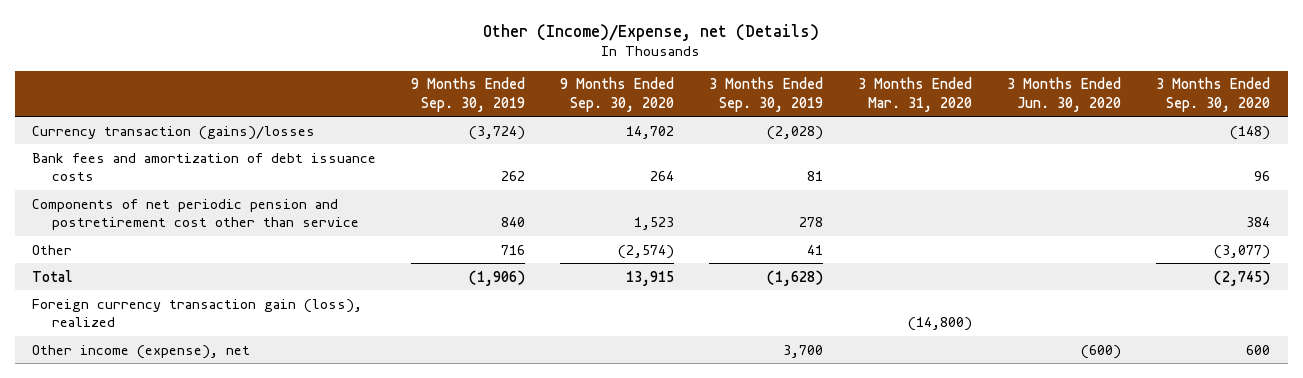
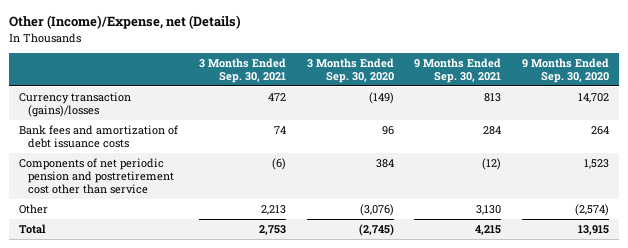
[411,77,526,112] 9 Months Ended Sep. 30, 2019 -> none
[709,77,824,112] 3 Months Ended Sep. 30, 2019 -> none
[858,77,973,112] 3 Months Ended Mar. 31, 2020 -> none
[1007,77,1122,112] 3 Months Ended Jun. 30, 2020 -> none
none -> [198,57,286,83] 3 Months Ended Sep. 30, 2021
none -> [414,57,502,83] 9 Months Ended Sep. 30, 2021
[1230,125,1271,140] (148) -> [368,92,394,105] (149)
[1214,244,1271,259] (3,077) -> [359,204,394,217] (3,076)
[32,298,363,327] Foreign currency transaction gain (loss), realized -> none
[32,344,251,359] Other income (expense), net -> none

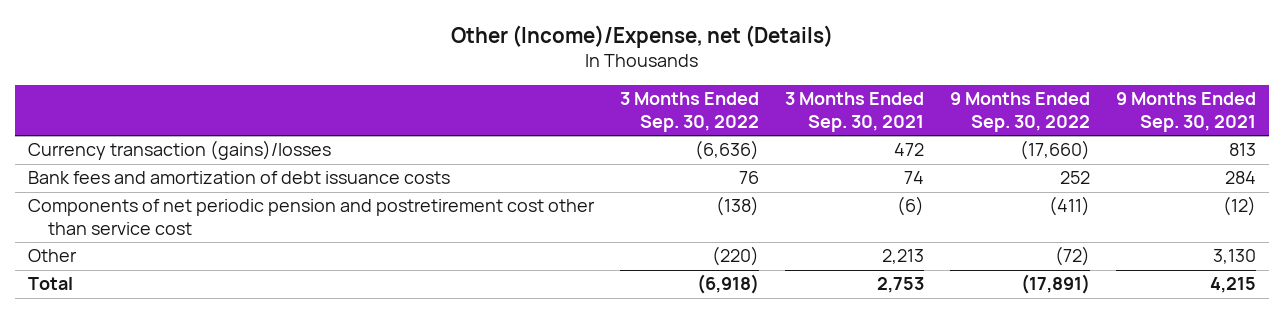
[306,57,394,83] 3 Months Ended Sep. 30, 2020 -> none
[521,57,609,83] 9 Months Ended Sep. 30, 2020 -> none
none -> [620,92,760,133] 3 Months Ended Sep. 30, 2022
none -> [949,92,1090,133] 9 Months Ended Sep. 30, 2022
[19,158,175,195] Components of net periodic pension and postretirement cost other than service -> [28,199,596,236] Components of net periodic pension and postretirement cost other than service cost

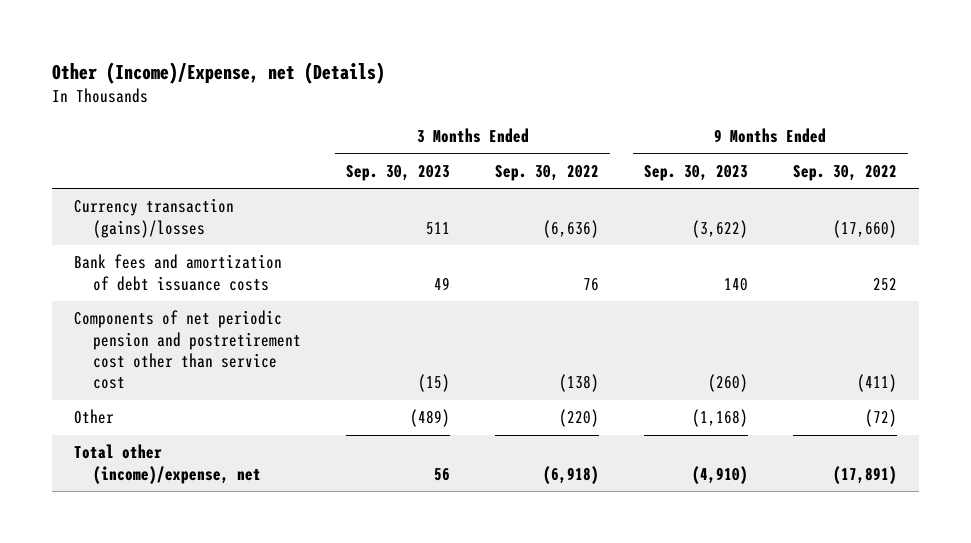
[785,92,925,133] 3 Months Ended Sep. 30, 2021 -> none
[1115,92,1256,133] 9 Months Ended Sep. 30, 2021 -> none
none -> [346,164,451,181] Sep. 30, 2023
none -> [643,164,748,181] Sep. 30, 2023
[28,277,74,291] Total -> [74,444,262,484] Total other (income)/expense, net

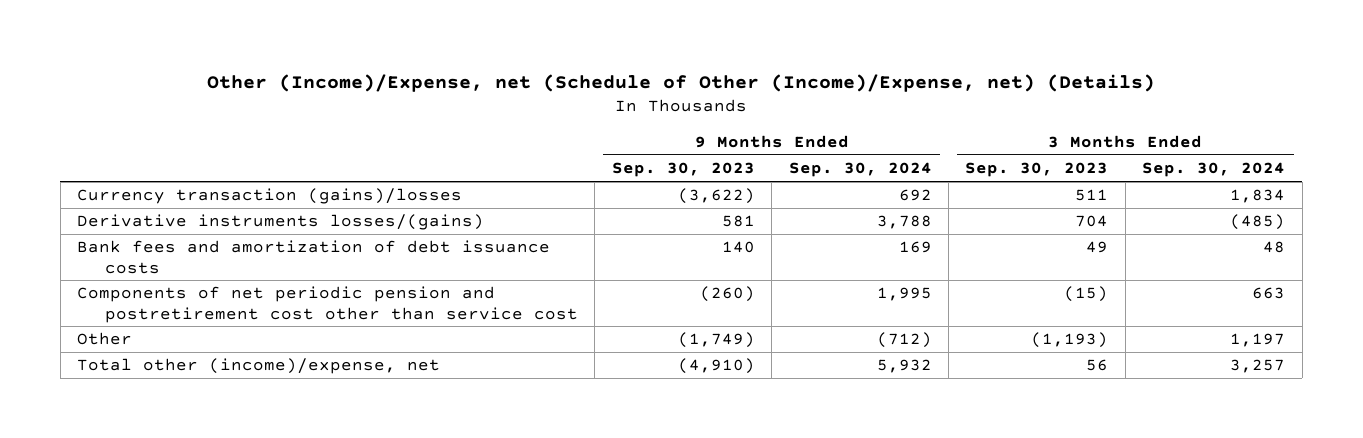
[51,61,385,84] Other (Income)/Expense, net (Details) -> [207,73,1156,92] Other (Income)/Expense, net (Schedule of Other (Income)/Expense, net) (Details)
[495,164,600,181] Sep. 30, 2022 -> none
[792,164,897,181] Sep. 30, 2022 -> none
none -> [788,162,932,178] Sep. 30, 2024
none -> [1142,162,1286,178] Sep. 30, 2024
none -> [77,214,485,231] Derivative instruments losses/(gains)
[410,409,451,428] (489) -> [1031,332,1109,349] (1,193)
[691,409,748,428] (1,168) -> [677,332,755,349] (1,749)

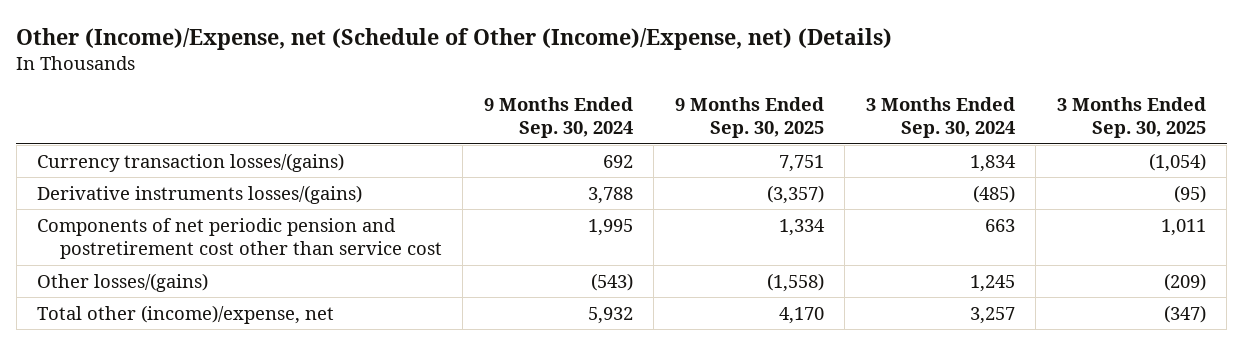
[611,162,755,178] Sep. 30, 2023 -> none
[965,162,1109,178] Sep. 30, 2023 -> none
none -> [674,96,824,139] 9 Months Ended Sep. 30, 2025
none -> [1056,96,1206,139] 3 Months Ended Sep. 30, 2025
[77,188,463,205] Currency transaction (gains)/losses -> [37,152,345,172] Currency transaction losses/(gains)
[77,240,551,274] Bank fees and amortization of debt issuance costs -> none
[77,332,133,346] Other -> [37,272,209,292] Other losses/(gains)
[876,332,932,349] (712) -> [590,272,633,291] (543)
[1230,333,1286,348] 1,197 -> [969,274,1015,292] 1,245

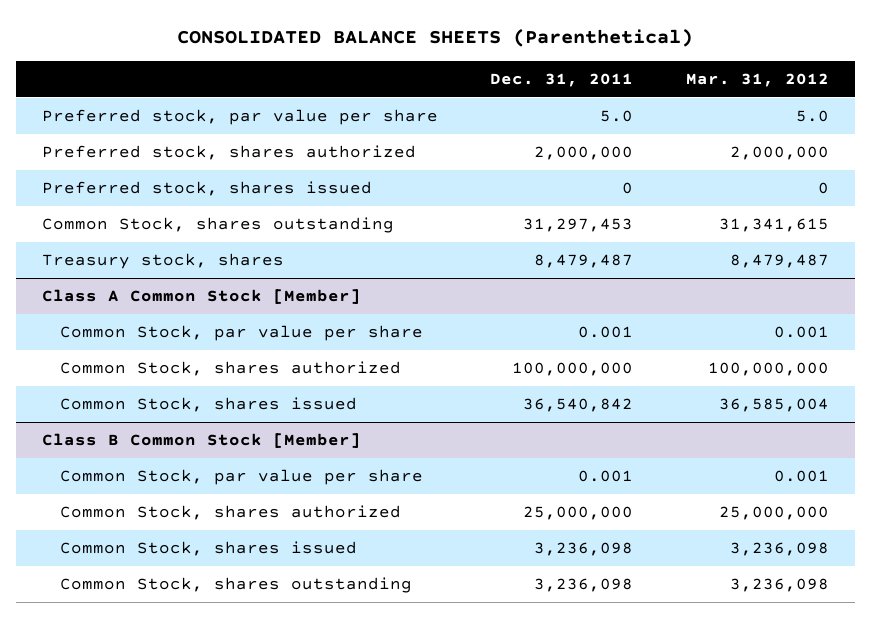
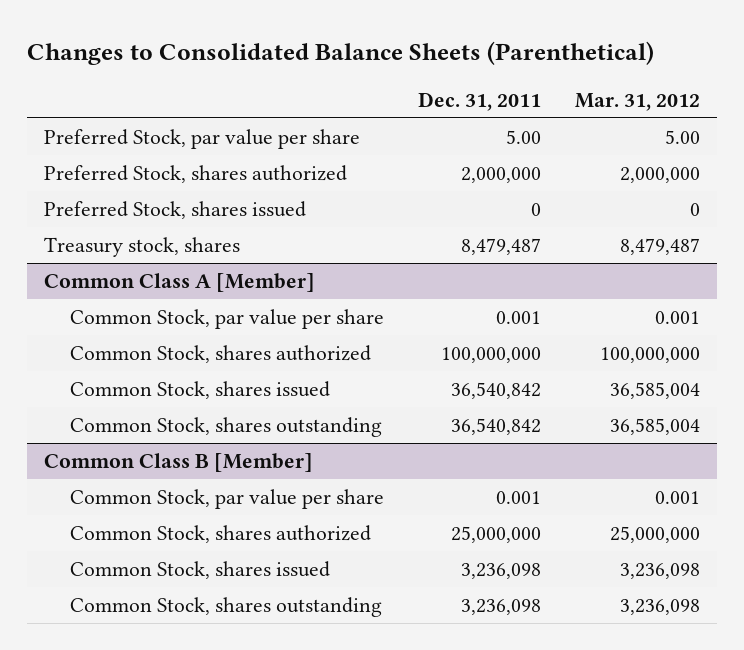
[177,29,694,48] CONSOLIDATED BALANCE SHEETS (Parenthetical) -> [26,41,654,66] Changes to Consolidated Balance Sheets (Parenthetical)
[42,217,395,234] Common Stock, shares outstanding -> none
[42,109,439,126] Preferred stock, par value per share -> [43,128,360,149] Preferred Stock, par value per share
[600,110,634,123] 5.0 -> [506,129,542,144] 5.00
[795,110,829,123] 5.0 -> [665,129,701,144] 5.00
[42,145,417,161] Preferred stock, shares authorized -> [43,164,347,183] Preferred Stock, shares authorized
[42,181,373,197] Preferred stock, shares issued -> [43,200,306,219] Preferred Stock, shares issued
[42,289,362,305] Class A Common Stock [Member] -> [43,272,315,292] Common Class A [Member]
none -> [70,416,383,437] Common Stock, shares outstanding
[42,433,362,449] Class B Common Stock [Member] -> [43,452,313,472] Common Class B [Member]

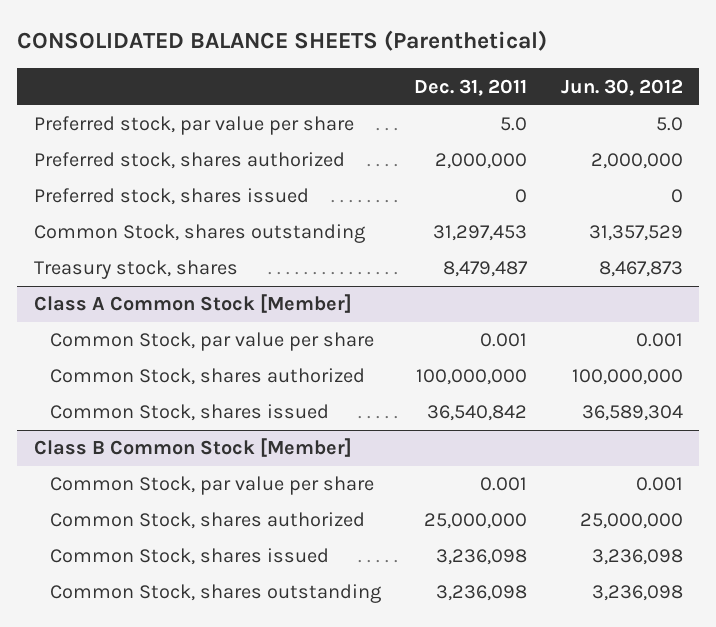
[26,41,654,66] Changes to Consolidated Balance Sheets (Parenthetical) -> [17,30,548,52] CONSOLIDATED BALANCE SHEETS (Parenthetical)
[575,92,701,111] Mar. 31, 2012 -> none
none -> [560,78,683,96] Jun. 30, 2012
[43,128,360,149] Preferred Stock, par value per share -> [33,116,354,136] Preferred stock, par value per share
[506,129,542,144] 5.00 -> [500,117,528,132] 5.0
[43,164,347,183] Preferred Stock, shares authorized -> [33,152,345,170] Preferred stock, shares authorized
[43,200,306,219] Preferred Stock, shares issued -> [33,188,309,206] Preferred stock, shares issued
none -> [33,224,365,244] Common Stock, shares outstanding
[43,272,315,292] Common Class A [Member] -> [33,294,352,314] Class A Common Stock [Member]
[70,416,383,437] Common Stock, shares outstanding -> none
[43,452,313,472] Common Class B [Member] -> [33,438,352,458] Class B Common Stock [Member]

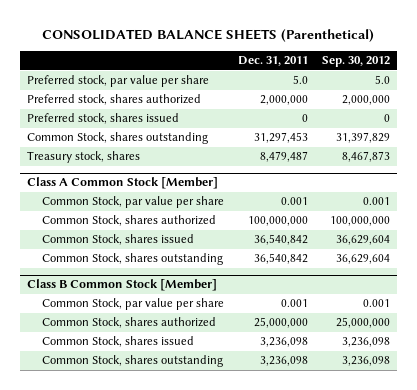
[560,78,683,96] Jun. 30, 2012 -> none
none -> [322,56,391,68] Sep. 30, 2012
none -> [42,253,224,266] Common Stock, shares outstanding

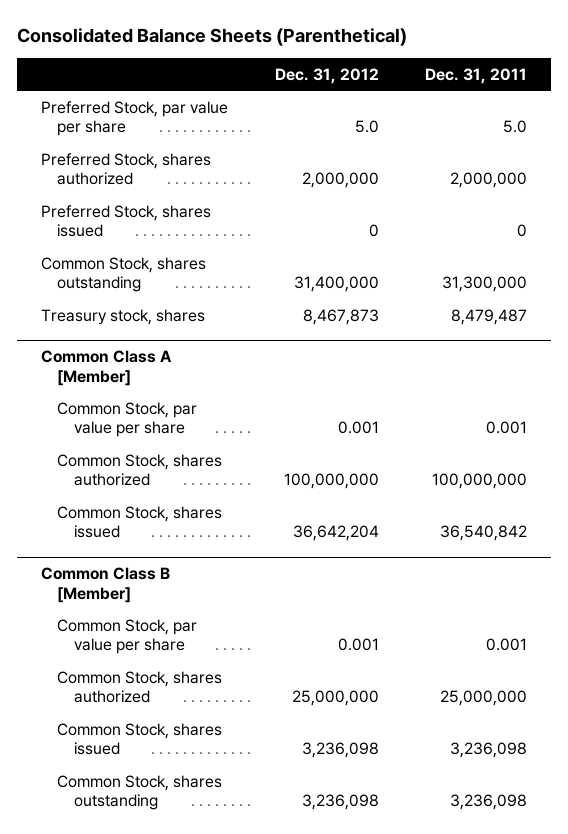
[42,28,375,42] CONSOLIDATED BALANCE SHEETS (Parenthetical) -> [17,28,408,47] Consolidated Balance Sheets (Parenthetical)
[322,56,391,68] Sep. 30, 2012 -> none
none -> [274,67,379,84] Dec. 31, 2012
[26,75,209,88] Preferred stock, par value per share -> [40,100,228,137] Preferred Stock, par value per share
[26,94,201,106] Preferred stock, shares authorized -> [40,152,211,186] Preferred Stock, shares authorized
[26,113,179,125] Preferred stock, shares issued -> [40,204,211,238] Preferred Stock, shares issued
[254,132,309,144] 31,297,453 -> [442,276,528,293] 31,300,000
[26,177,218,190] Class A Common Stock [Member] -> [40,350,172,386] Common Class A [Member]
[42,253,224,266] Common Stock, shares outstanding -> none
[26,279,217,292] Class B Common Stock [Member] -> [40,567,170,603] Common Class B [Member]

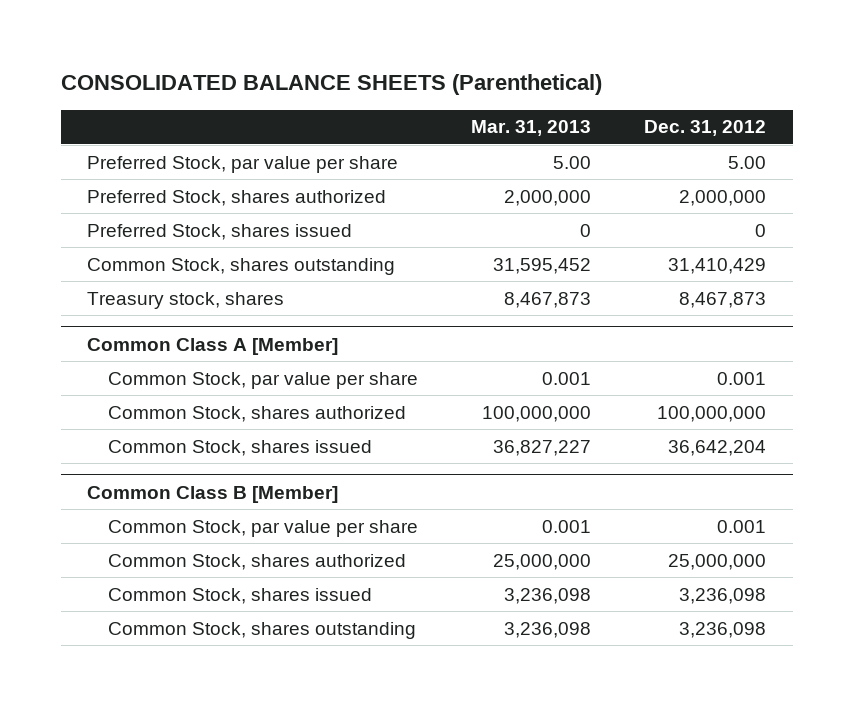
[17,28,408,47] Consolidated Balance Sheets (Parenthetical) -> [60,74,602,96] CONSOLIDATED BALANCE SHEETS (Parenthetical)
[425,67,528,84] Dec. 31, 2011 -> none
none -> [471,120,592,137] Mar. 31, 2013
[354,120,379,134] 5.0 -> [728,155,767,169] 5.00
[293,276,379,293] 31,400,000 -> [668,257,767,274] 31,410,429

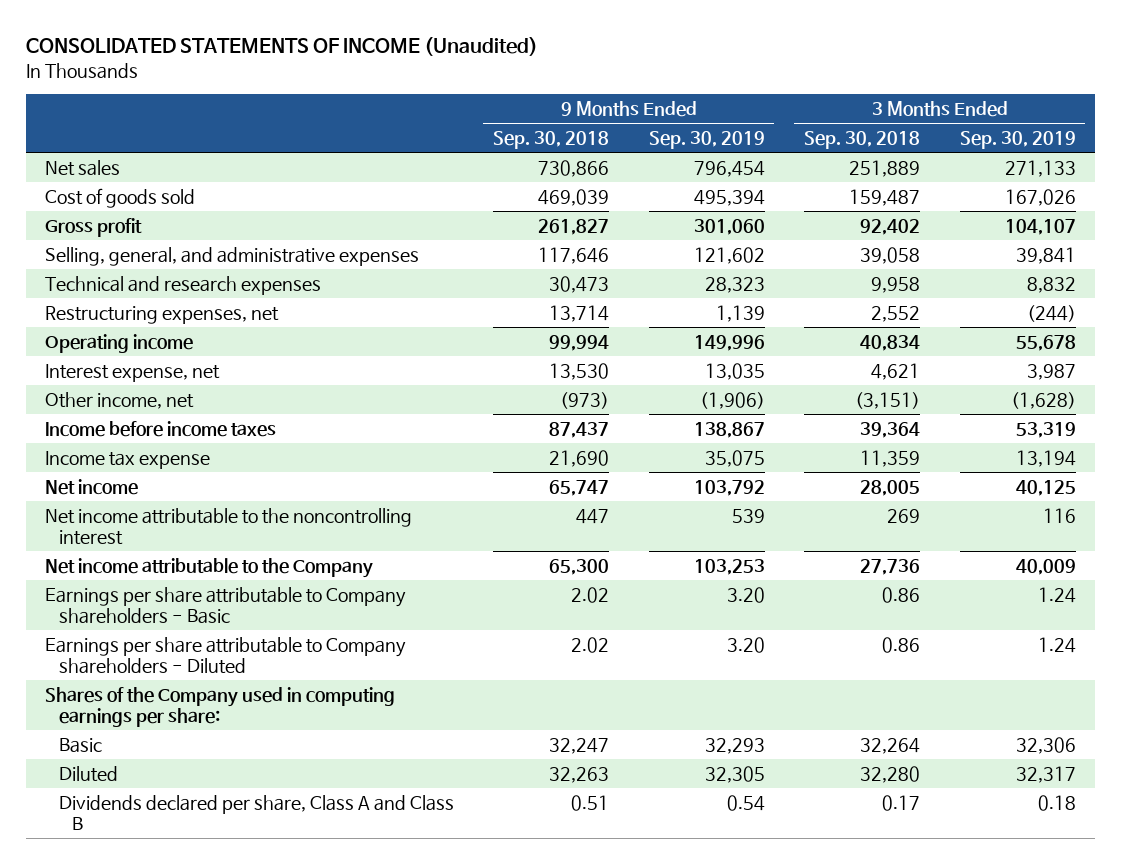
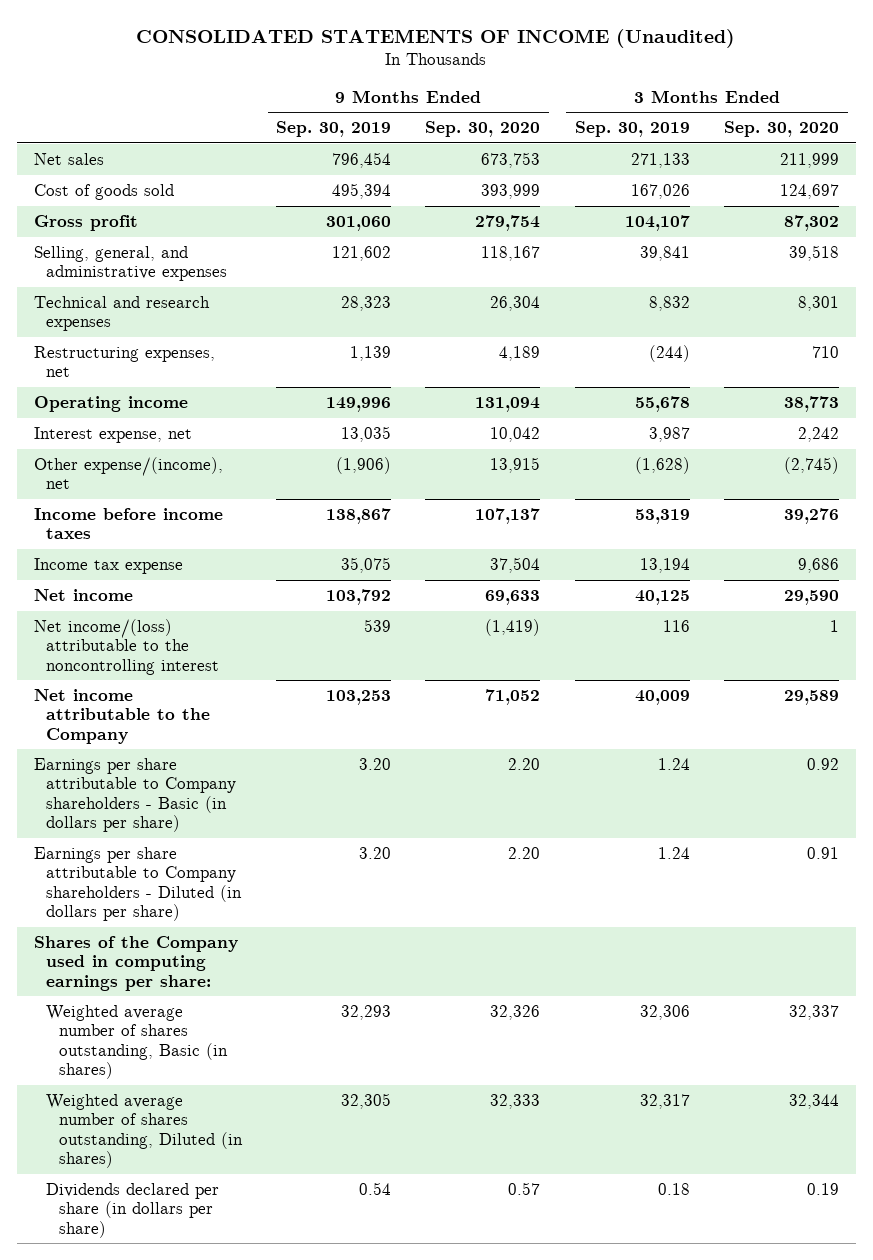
[493,131,610,150] Sep. 30, 2018 -> none
[804,131,921,150] Sep. 30, 2018 -> none
none -> [425,121,541,138] Sep. 30, 2020
none -> [724,121,840,138] Sep. 30, 2020
[45,391,195,409] Other income, net -> [33,457,223,490] Other expense/(income), net
[45,507,413,546] Net income attributable to the noncontrolling interest -> [33,619,220,675] Net income/(loss) attributable to the noncontrolling interest
[45,586,407,625] Earnings per share attributable to Company shareholders - Basic -> [33,758,237,833] Earnings per share attributable to Company shareholders - Basic (in dollars per share)
[45,636,407,675] Earnings per share attributable to Company shareholders - Diluted -> [33,847,243,922] Earnings per share attributable to Company shareholders - Diluted (in dollars per share)
[58,737,102,753] Basic -> [46,1005,228,1080] Weighted average number of shares outstanding, Basic (in shares)
[58,765,118,782] Diluted -> [46,1094,243,1169] Weighted average number of shares outstanding, Diluted (in shares)
[58,794,454,831] Dividends declared per share, Class A and Class B -> [46,1183,220,1238] Dividends declared per share (in dollars per share)

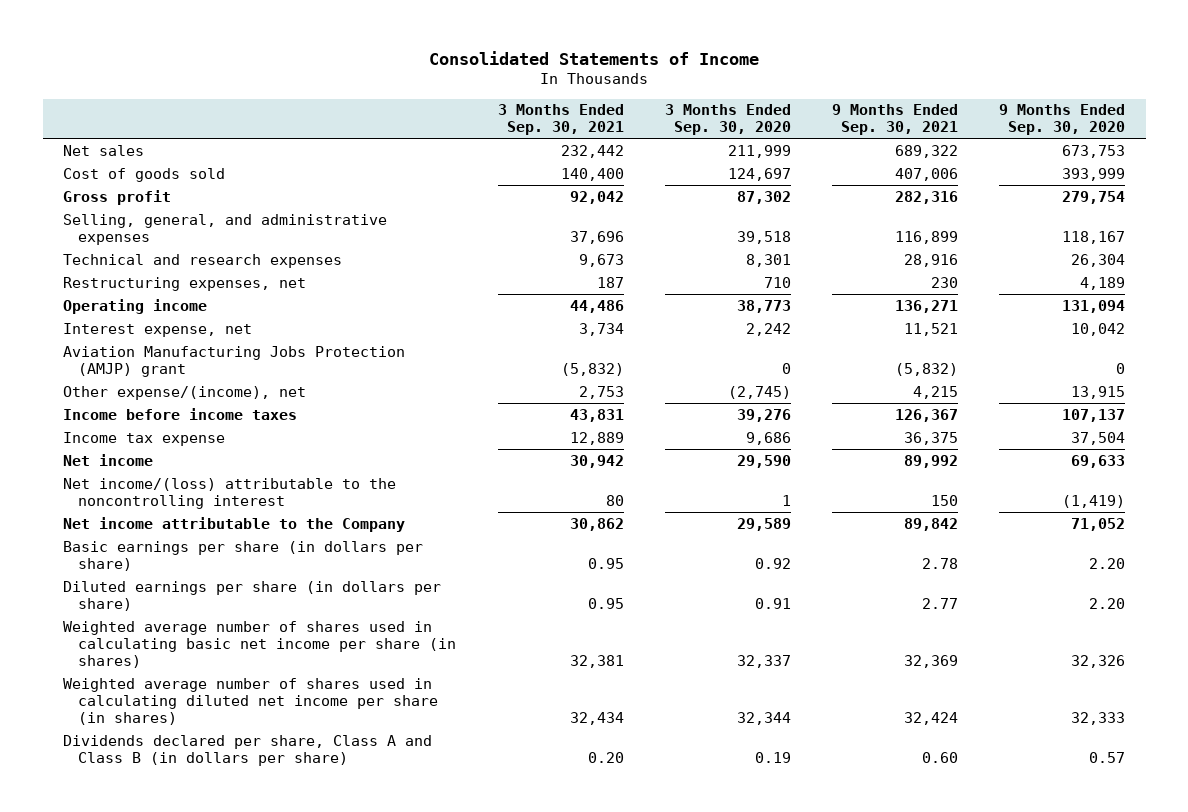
[136,28,736,48] CONSOLIDATED STATEMENTS OF INCOME (Unaudited) -> [429,50,760,65] Consolidated Statements of Income
[276,121,392,138] Sep. 30, 2019 -> none
[574,121,690,138] Sep. 30, 2019 -> none
none -> [497,104,624,136] 3 Months Ended Sep. 30, 2021
none -> [832,104,959,136] 9 Months Ended Sep. 30, 2021
none -> [63,345,406,377] Aviation Manufacturing Jobs Protection (AMJP) grant
[33,936,238,991] Shares of the Company used in computing earnings per share: -> none
[33,758,237,833] Earnings per share attributable to Company shareholders - Basic (in dollars per share) -> [63,540,424,571] Basic earnings per share (in dollars per share)
[33,847,243,922] Earnings per share attributable to Company shareholders - Diluted (in dollars per share) -> [63,580,442,611] Diluted earnings per share (in dollars per share)
[46,1005,228,1080] Weighted average number of shares outstanding, Basic (in shares) -> [63,620,457,668] Weighted average number of shares used in calculating basic net income per share (in shares)
[46,1094,243,1169] Weighted average number of shares outstanding, Diluted (in shares) -> [63,677,439,725] Weighted average number of shares used in calculating diluted net income per share (in shares)
[46,1183,220,1238] Dividends declared per share (in dollars per share) -> [63,734,433,766] Dividends declared per share, Class A and Class B (in dollars per share)

